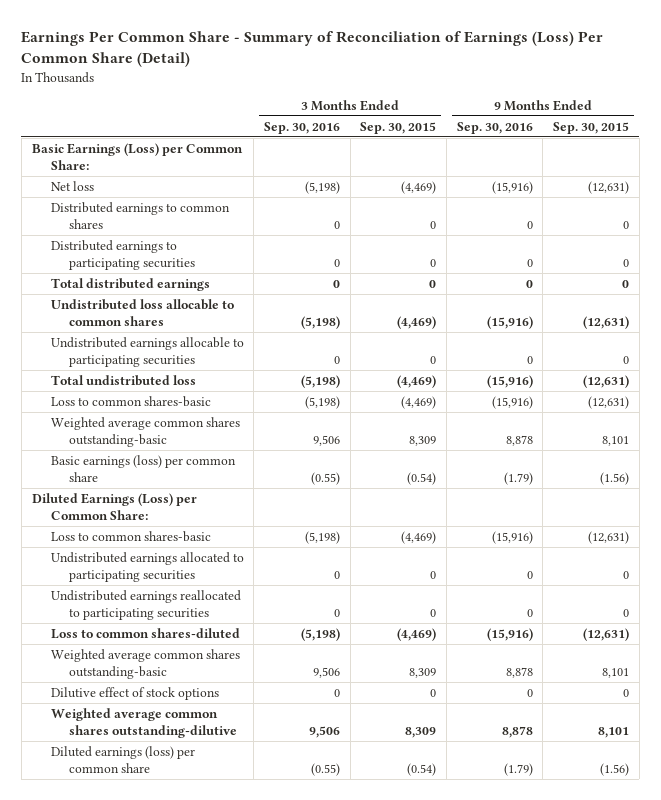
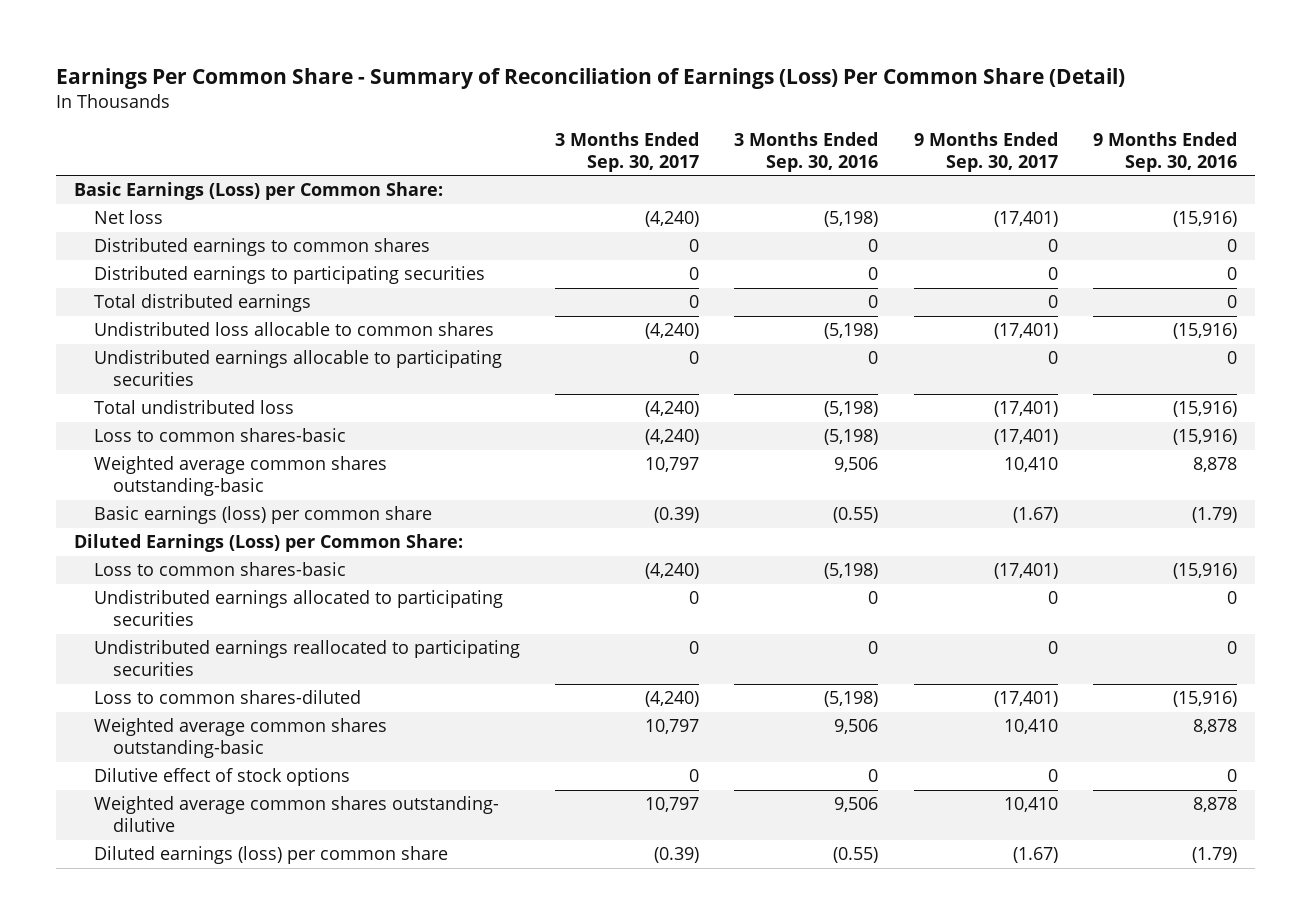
[360,121,437,134] Sep. 30, 2015 -> none
[553,121,630,134] Sep. 30, 2015 -> none
none -> [554,131,699,172] 3 Months Ended Sep. 30, 2017
none -> [913,131,1058,172] 9 Months Ended Sep. 30, 2017
[50,707,238,738] Weighted average common shares outstanding-dilutive -> [93,796,499,833] Weighted average common shares outstanding- dilutive

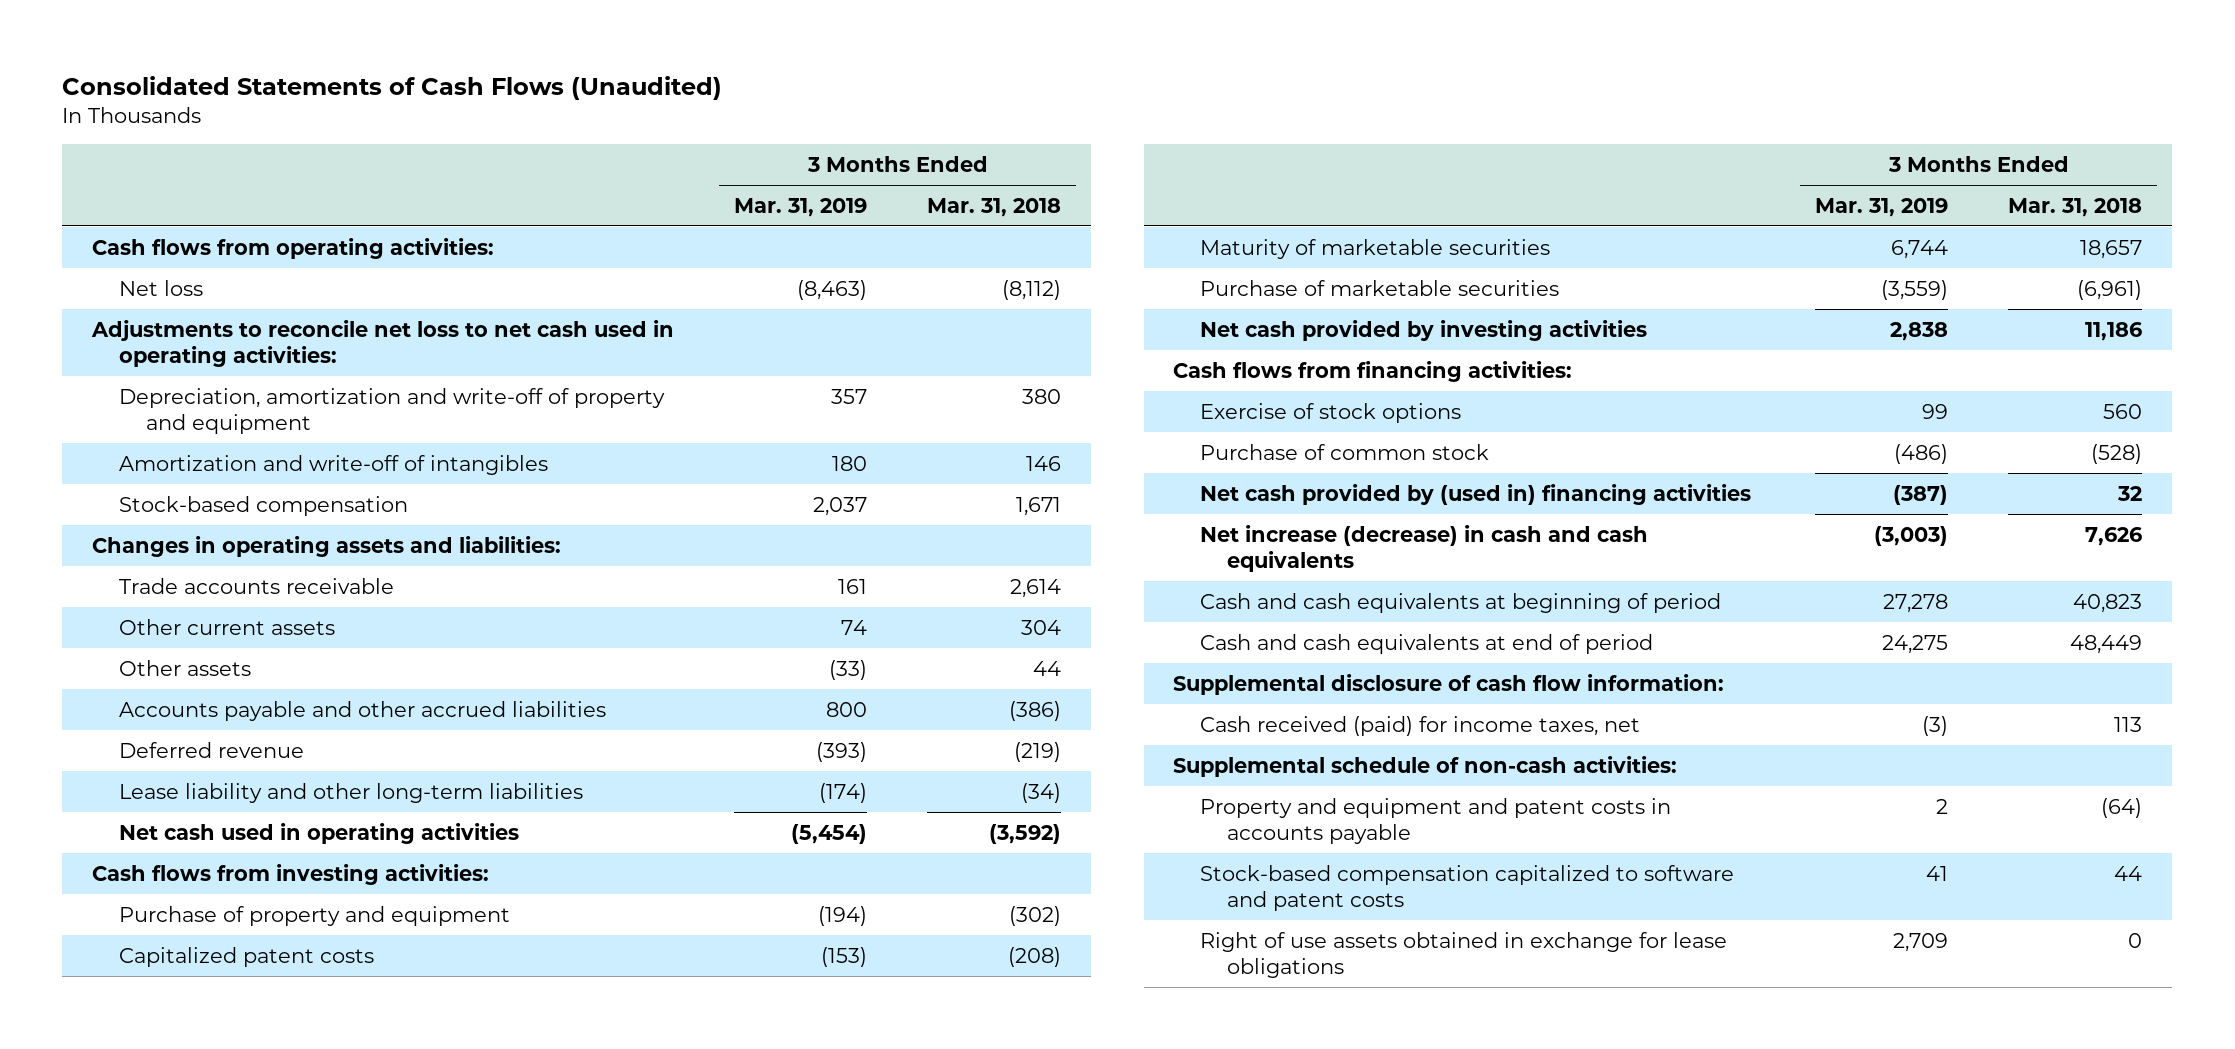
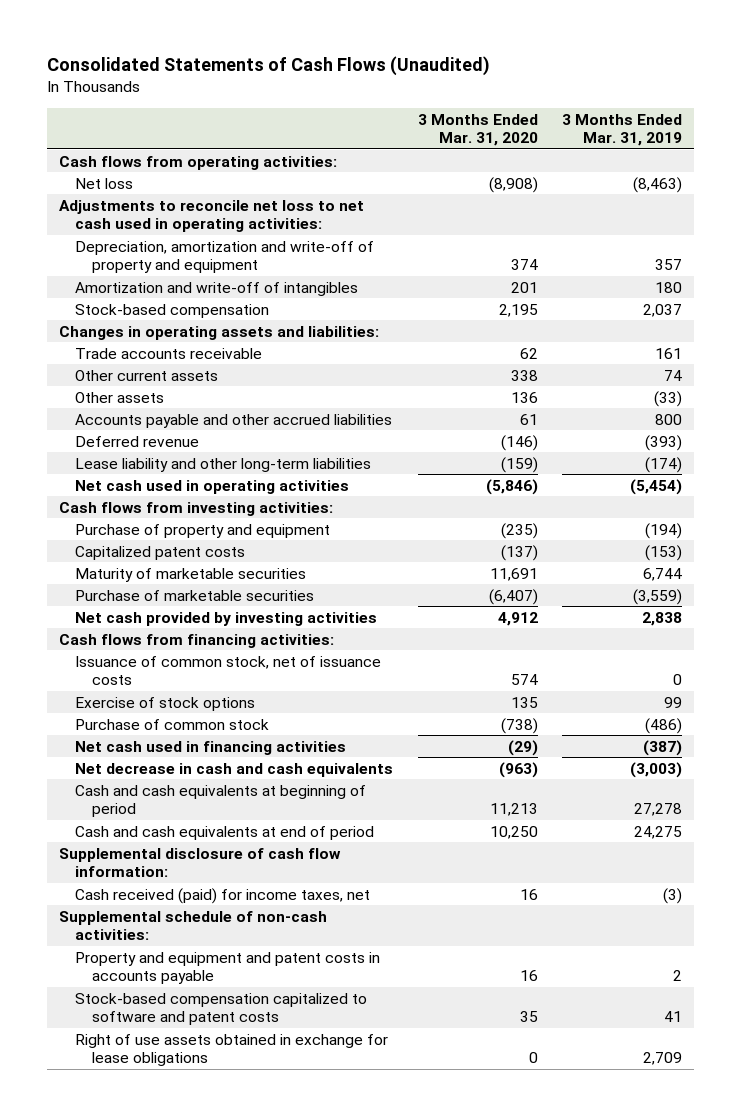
[927,197,1062,217] Mar. 31, 2018 -> none
none -> [417,113,538,147] 3 Months Ended Mar. 31, 2020
none -> [75,655,382,686] Issuance of common stock, net of issuance costs
[1200,483,1752,505] Net cash provided by (used in) financing activities -> [75,740,347,755] Net cash used in financing activities
[1200,524,1649,573] Net increase (decrease) in cash and cash equivalents -> [75,762,394,777] Net decrease in cash and cash equivalents

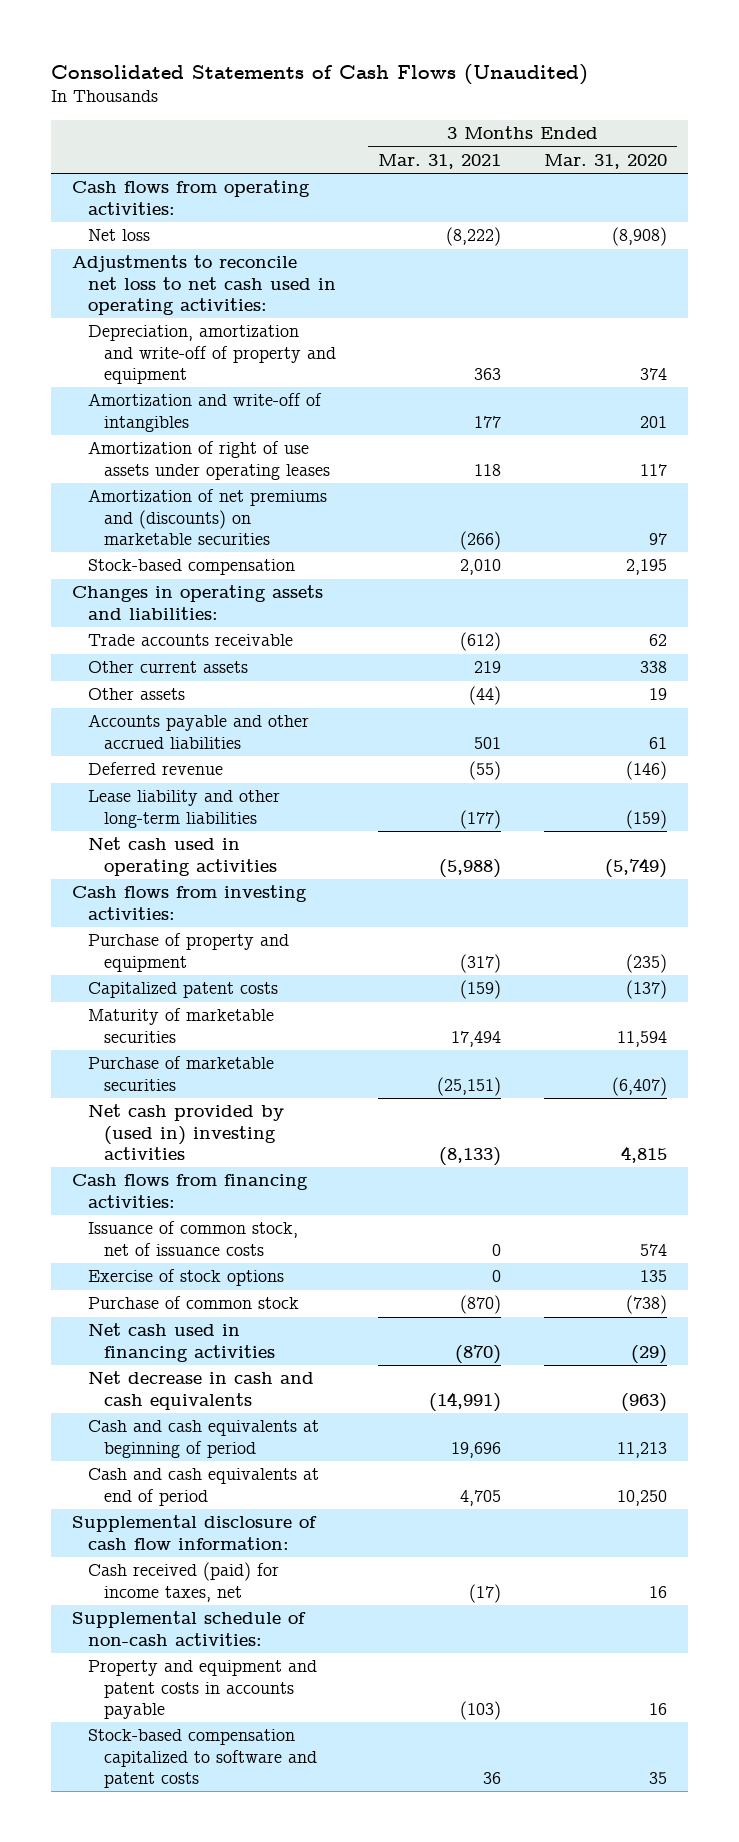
[562,113,683,147] 3 Months Ended Mar. 31, 2019 -> none
none -> [378,154,502,170] Mar. 31, 2021
none -> [88,441,330,480] Amortization of right of use assets under operating leases
none -> [88,489,328,545] Amortization of net premiums and (discounts) on marketable securities
[510,391,538,403] 136 -> [648,688,667,701] 19
[485,478,538,495] (5,846) -> [604,857,667,878] (5,749)
[489,567,538,581] 11,691 -> [616,1030,667,1047] 11,594
[75,611,378,626] Net cash provided by investing activities -> [88,1104,285,1160] Net cash provided by (used in) investing activities
[497,611,538,626] 4,912 -> [620,1145,667,1163] 4,815
[75,1033,389,1067] Right of use assets obtained in exchange for lease obligations -> none

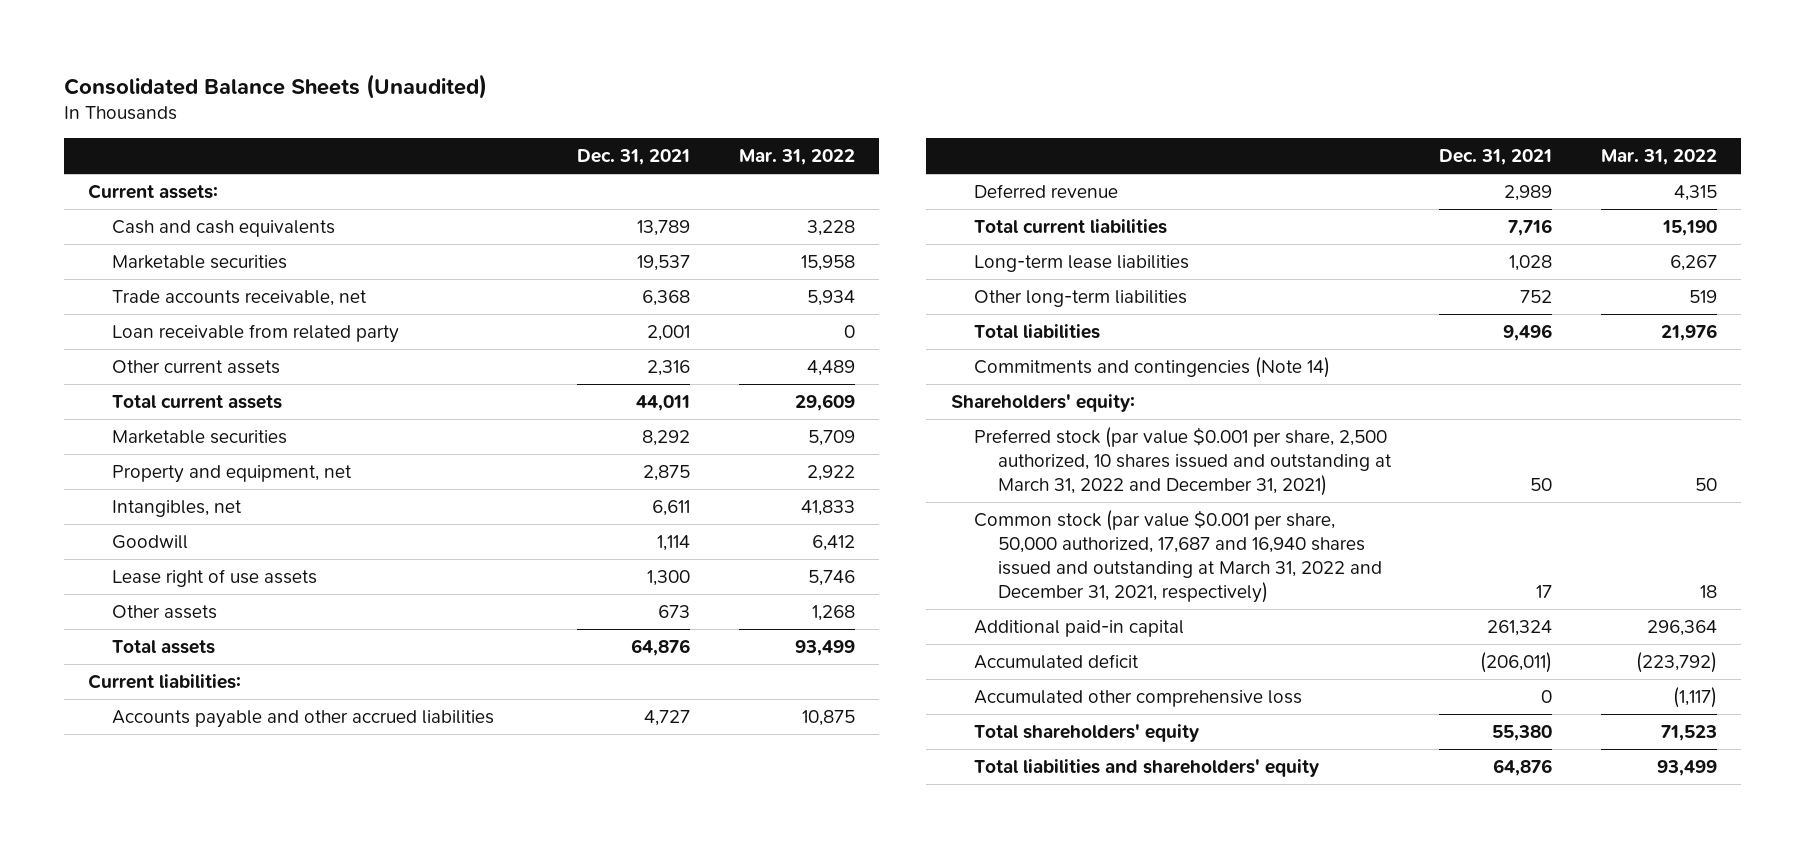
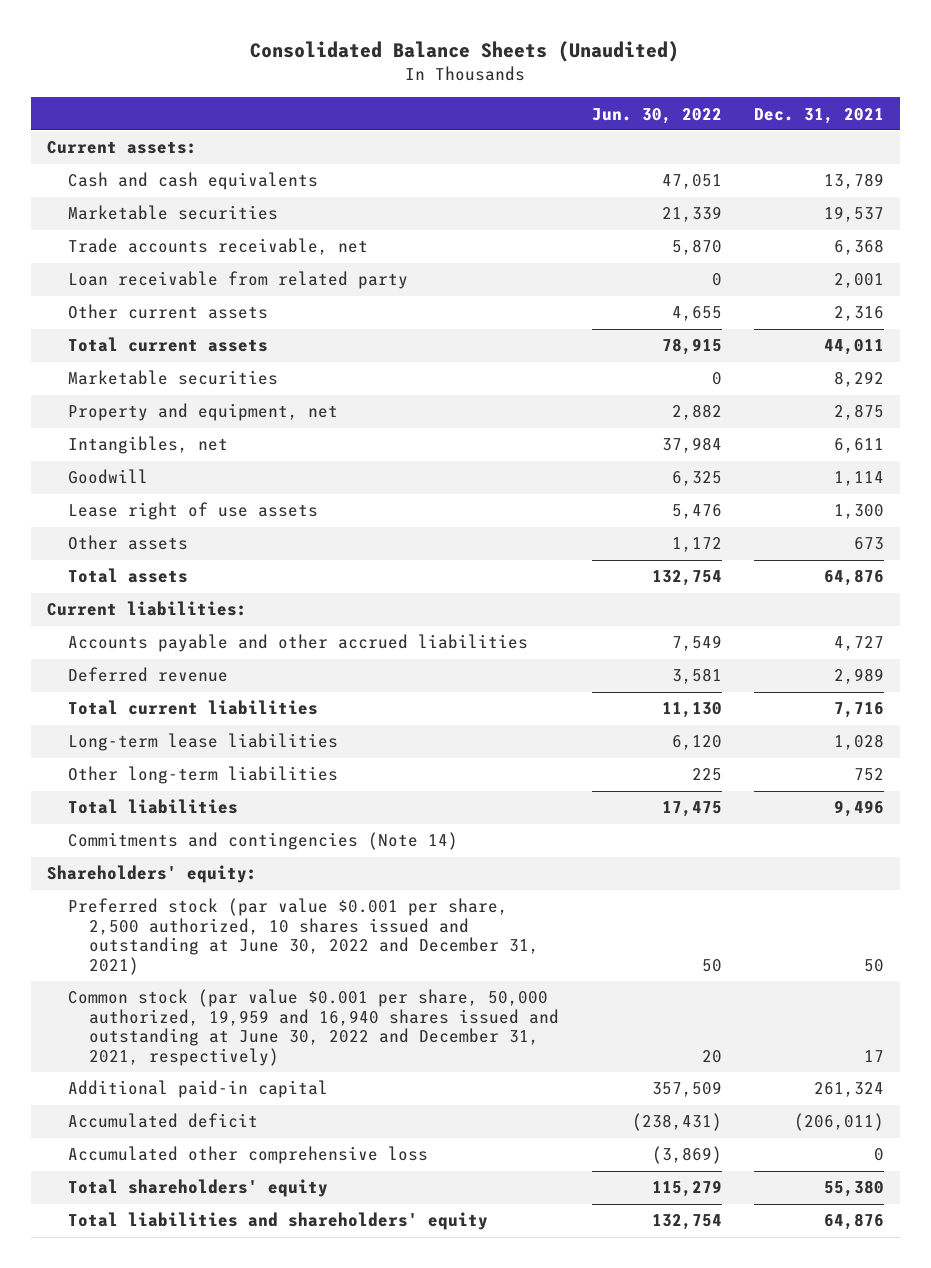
[738,149,855,166] Mar. 31, 2022 -> none
none -> [591,107,722,124] Jun. 30, 2022
[974,426,1392,496] Preferred stock (par value $0.001 per share, 2,500 authorized, 10 shares issued and outstanding at March 31, 2022 and December 31, 2021) -> [68,898,540,976] Preferred stock (par value $0.001 per share, 2,500 authorized, 10 shares issued and outstanding at June 30, 2022 and December 31, 2021)
[974,509,1382,603] Common stock (par value $0.001 per share, 50,000 authorized, 17,687 and 16,940 shares issued and outstanding at March 31, 2022 and December 31, 2021, respectively) -> [68,989,560,1067] Common stock (par value $0.001 per share, 50,000 authorized, 19,959 and 16,940 shares issued and outstanding at June 30, 2022 and December 31, 2021, respectively)

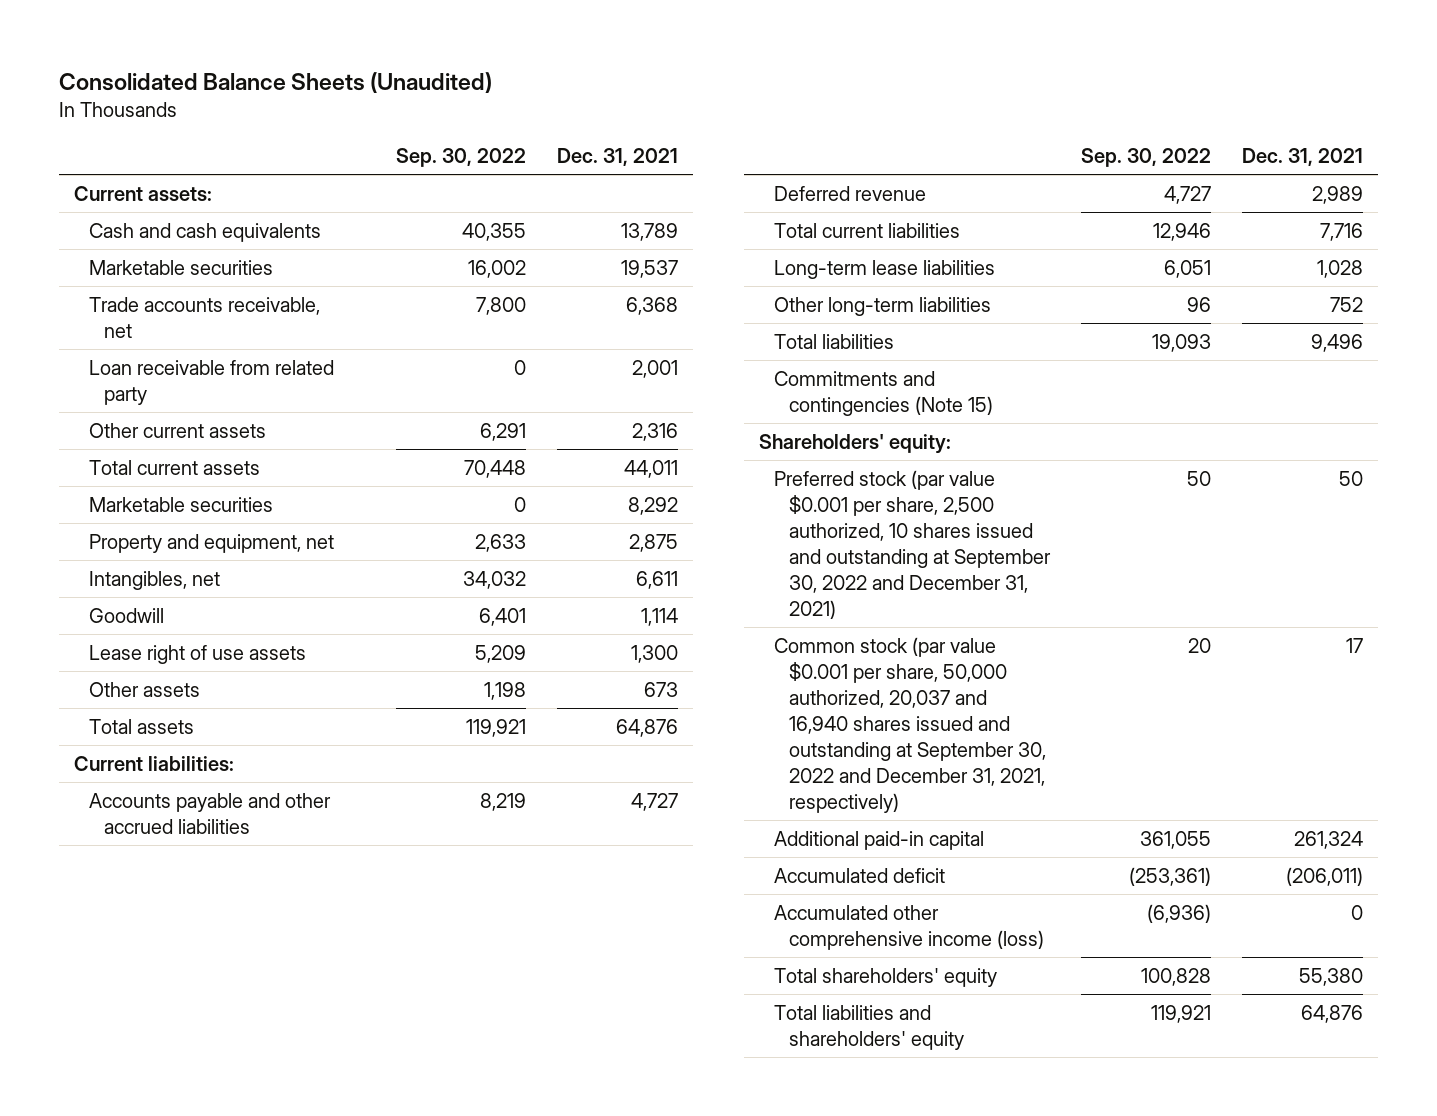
[591,107,722,124] Jun. 30, 2022 -> none
none -> [395,148,526,168] Sep. 30, 2022
[68,832,459,851] Commitments and contingencies (Note 14) -> [774,370,994,416] Commitments and contingencies (Note 15)
[68,898,540,976] Preferred stock (par value $0.001 per share, 2,500 authorized, 10 shares issued and outstanding at June 30, 2022 and December 31, 2021) -> [774,469,1052,619] Preferred stock (par value $0.001 per share, 2,500 authorized, 10 shares issued and outstanding at September 30, 2022 and December 31, 2021)
[68,989,560,1067] Common stock (par value $0.001 per share, 50,000 authorized, 19,959 and 16,940 shares issued and outstanding at June 30, 2022 and December 31, 2021, respectively) -> [774,636,1047,813] Common stock (par value $0.001 per share, 50,000 authorized, 20,037 and 16,940 shares issued and outstanding at September 30, 2022 and December 31, 2021, respectively)
[68,1146,429,1165] Accumulated other comprehensive loss -> [774,904,1045,950] Accumulated other comprehensive income (loss)

